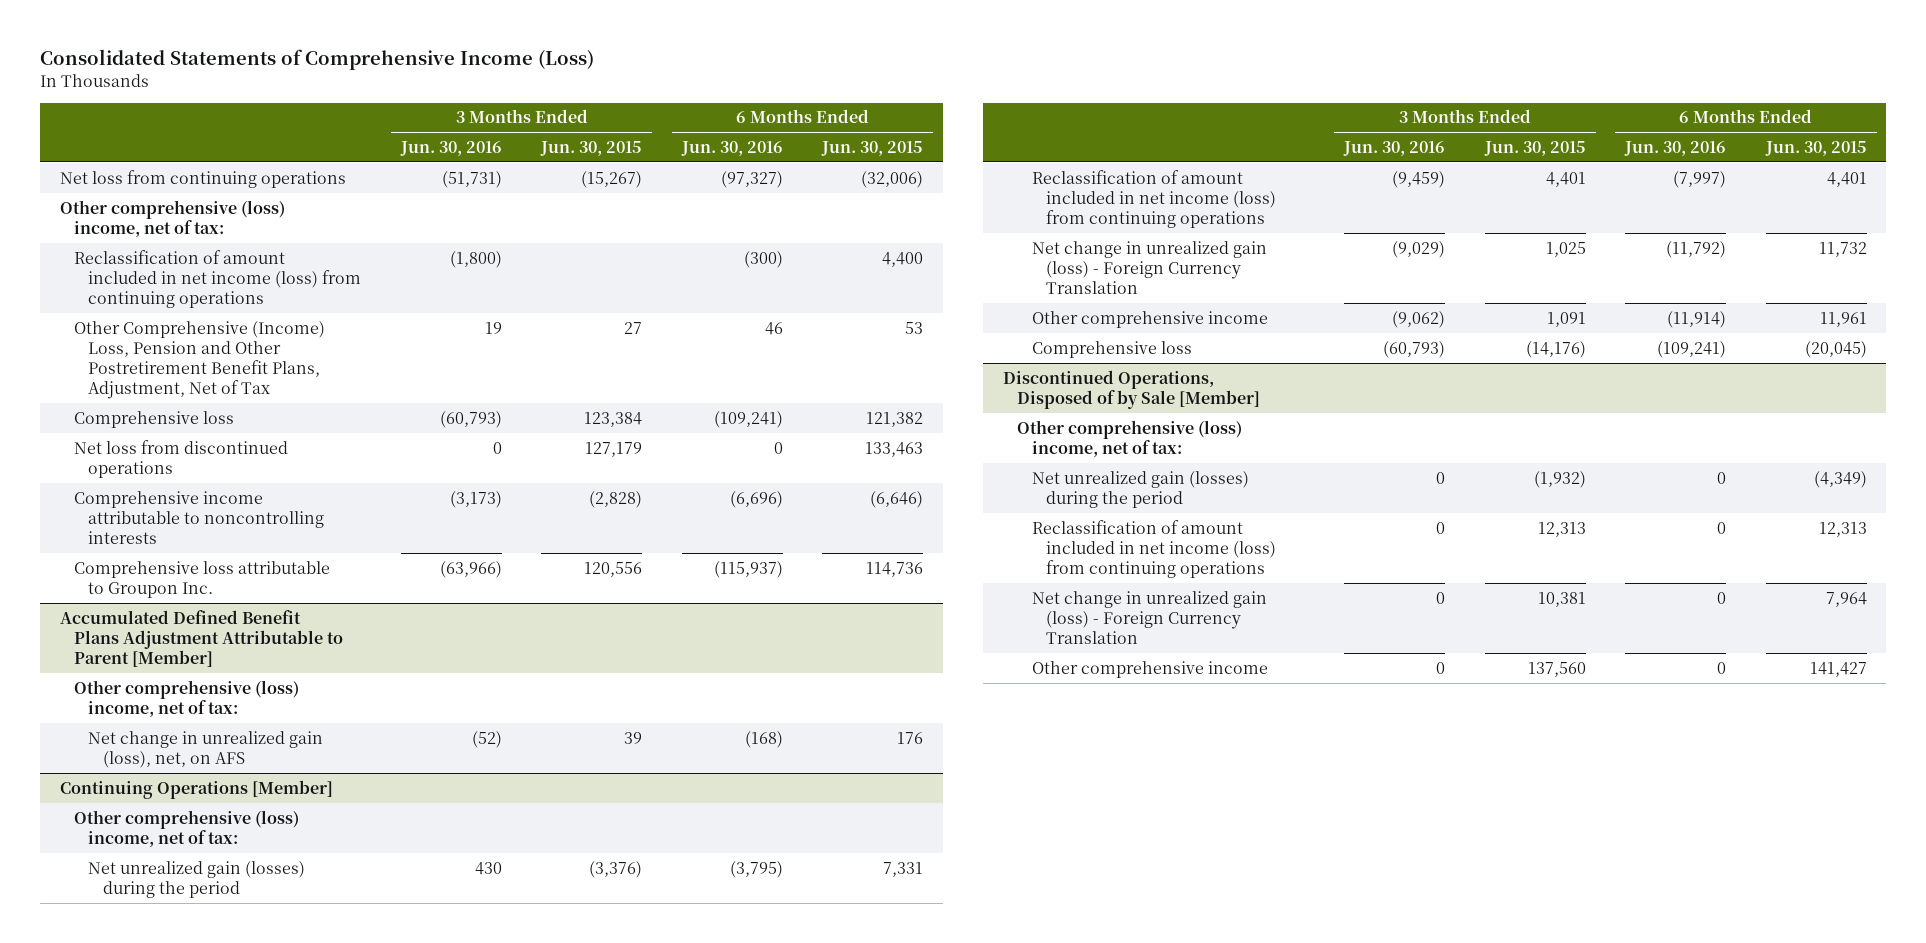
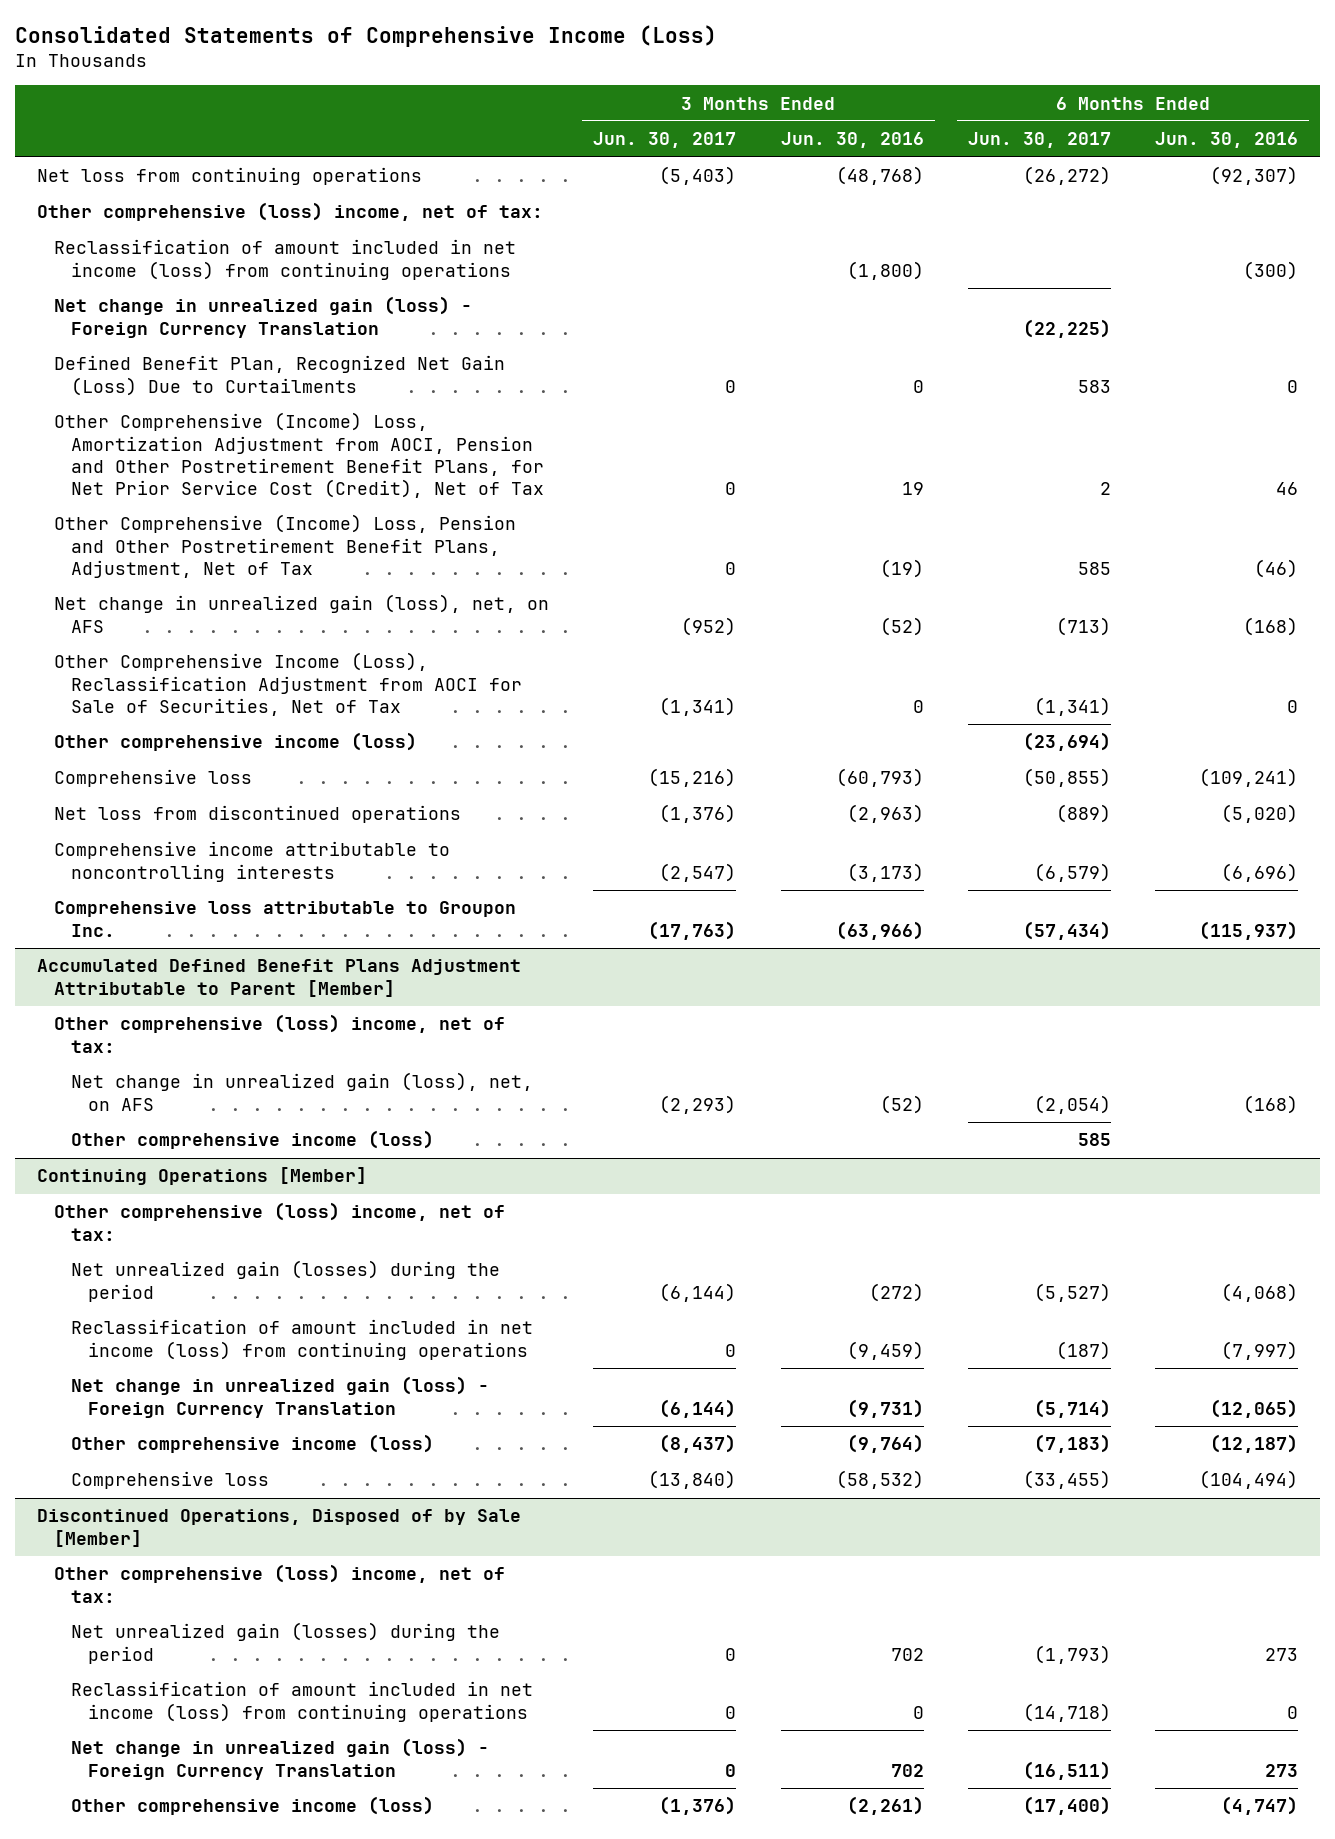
[540,140,643,156] Jun. 30, 2015 -> none
[821,140,924,156] Jun. 30, 2015 -> none
none -> [593,132,737,149] Jun. 30, 2017
none -> [967,132,1111,149] Jun. 30, 2017
[441,170,502,188] (51,731) -> [835,166,924,186] (48,768)
[720,170,783,188] (97,327) -> [1210,166,1299,186] (92,307)
none -> [54,296,473,338] Net change in unrealized gain (loss) - Foreign Currency Translation
none -> [54,355,506,396] Defined Benefit Plan, Recognized Net Gain (Loss) Due to Curtailments
none -> [54,412,545,499] Other Comprehensive (Income) Loss, Amortization Adjustment from AOCI, Pension and Other Postretirement Benefit Plans, for Net Prior Service Cost (Credit), Net of Tax
[484,321,502,334] 19 -> [879,558,924,578] (19)
[764,321,783,335] 46 -> [1254,558,1299,578] (46)
none -> [54,594,550,633] Net change in unrealized gain (loss), net, on AFS
none -> [54,652,523,716] Other Comprehensive Income (Loss), Reclassification Adjustment from AOCI for Sale of Securities, Net of Tax
none -> [54,732,418,752] Other comprehensive income (loss)
[492,441,502,454] 0 -> [846,804,924,824] (2,963)
[773,441,783,454] 0 -> [1221,804,1299,824] (5,020)
none -> [71,1130,435,1150] Other comprehensive income (loss)
[474,861,502,875] 430 -> [868,1282,924,1302] (272)
[729,860,783,878] (3,795) -> [1221,1282,1299,1302] (4,068)
[1392,240,1446,258] (9,029) -> [846,1398,924,1418] (9,731)
[1666,240,1727,258] (11,792) -> [1210,1398,1299,1418] (12,065)
[1031,310,1268,328] Other comprehensive income -> [71,1434,435,1454] Other comprehensive income (loss)
[1392,310,1446,328] (9,062) -> [846,1434,924,1454] (9,764)
[1667,310,1727,328] (11,914) -> [1210,1434,1299,1454] (12,187)
[1383,340,1446,358] (60,793) -> [835,1470,924,1490] (58,532)
[1657,340,1727,358] (109,241) -> [1199,1470,1299,1490] (104,494)
[1436,471,1446,484] 0 -> [890,1647,924,1661] 702
[1717,471,1727,484] 0 -> [1265,1647,1299,1661] 273
[1436,591,1446,604] 0 -> [890,1763,924,1777] 702
[1717,591,1727,604] 0 -> [1265,1763,1299,1777] 273
[1031,660,1268,678] Other comprehensive income -> [71,1796,435,1816] Other comprehensive income (loss)
[1436,661,1446,674] 0 -> [846,1796,924,1816] (2,261)
[1717,661,1727,674] 0 -> [1221,1796,1299,1816] (4,747)

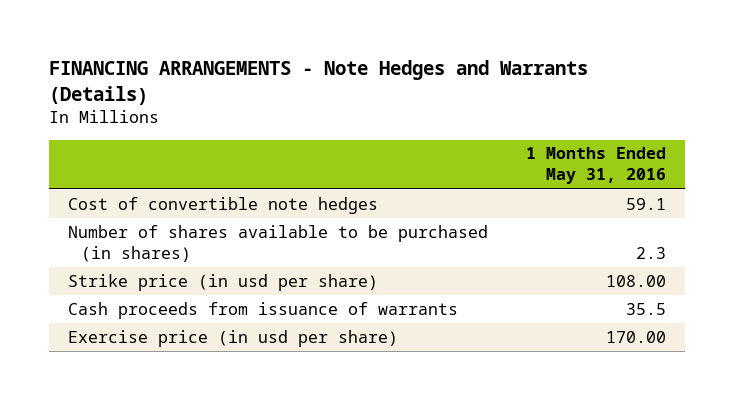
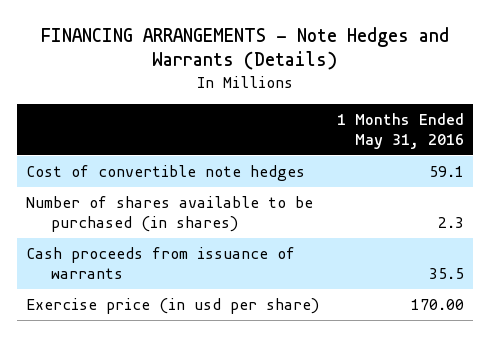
[68,273,379,291] Strike price (in usd per share) -> none

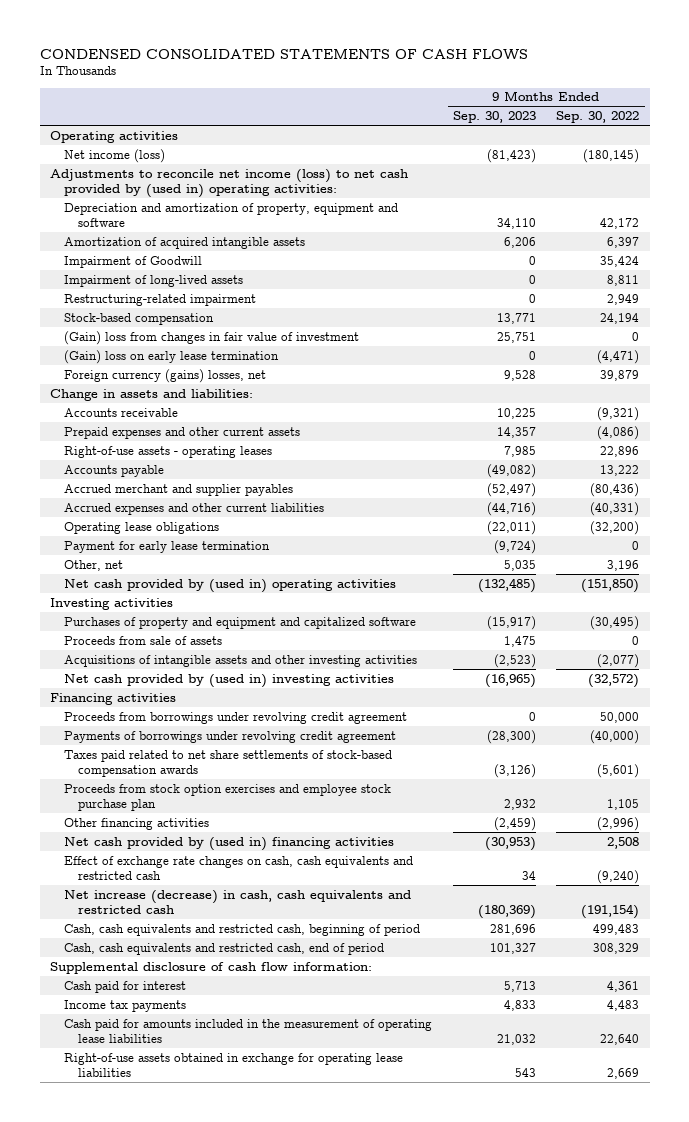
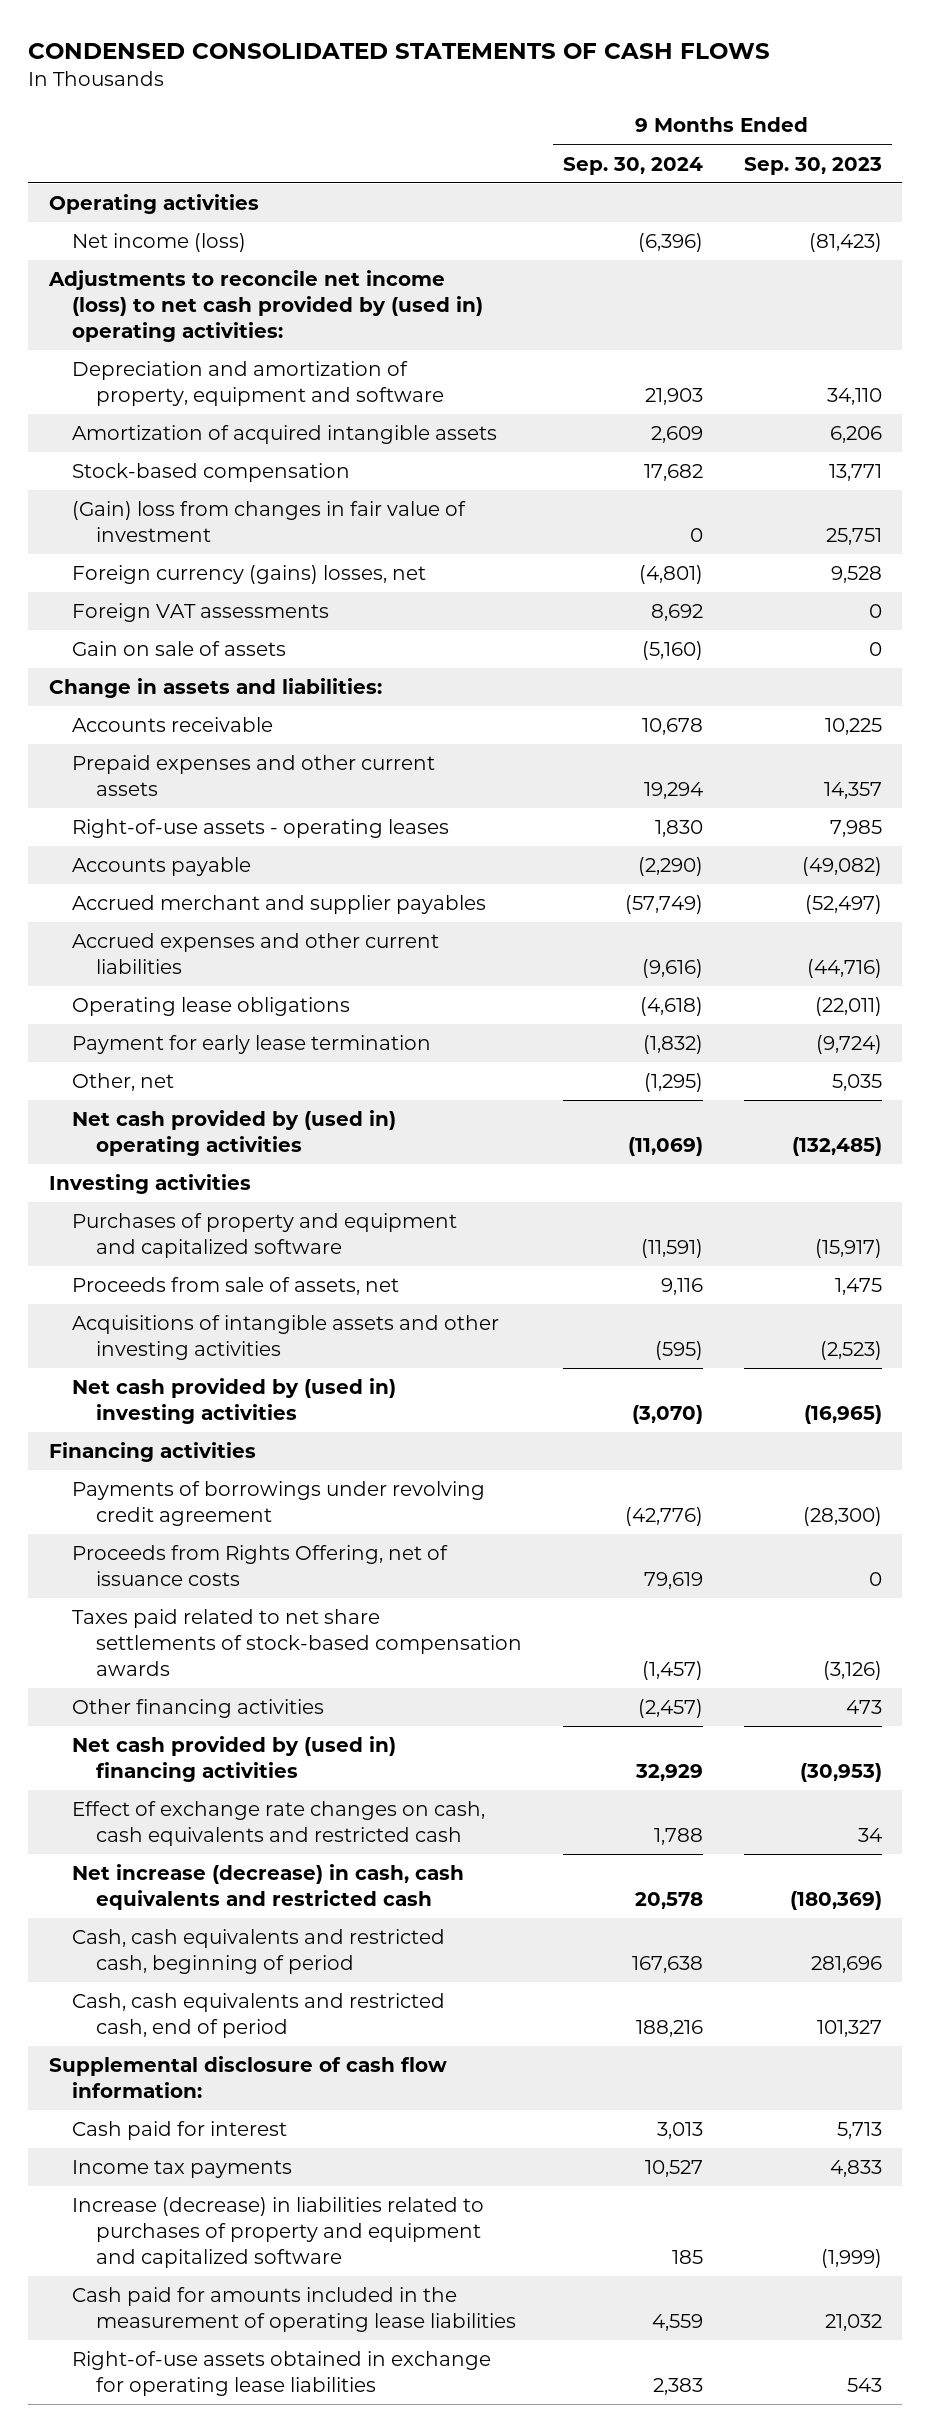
[556,110,640,123] Sep. 30, 2022 -> none
none -> [562,156,703,175] Sep. 30, 2024
[64,255,203,268] Impairment of Goodwill -> none
[64,274,244,287] Impairment of long-lived assets -> none
[64,293,257,306] Restructuring-related impairment -> none
[64,349,280,364] (Gain) loss on early lease termination -> none
none -> [72,603,330,623] Foreign VAT assessments
none -> [72,641,287,657] Gain on sale of assets
[64,635,223,645] Proceeds from sale of assets -> [72,1277,400,1296] Proceeds from sale of assets, net
[64,711,408,724] Proceeds from borrowings under revolving credit agreement -> none
none -> [72,1545,449,1586] Proceeds from Rights Offering, net of issuance costs
[64,783,392,811] Proceeds from stock option exercises and employee stock purchase plan -> none
[493,816,536,831] (2,459) -> [845,1700,882,1715] 473
none -> [72,2197,485,2268] Increase (decrease) in liabilities related to purchases of property and equipment and capitalized software

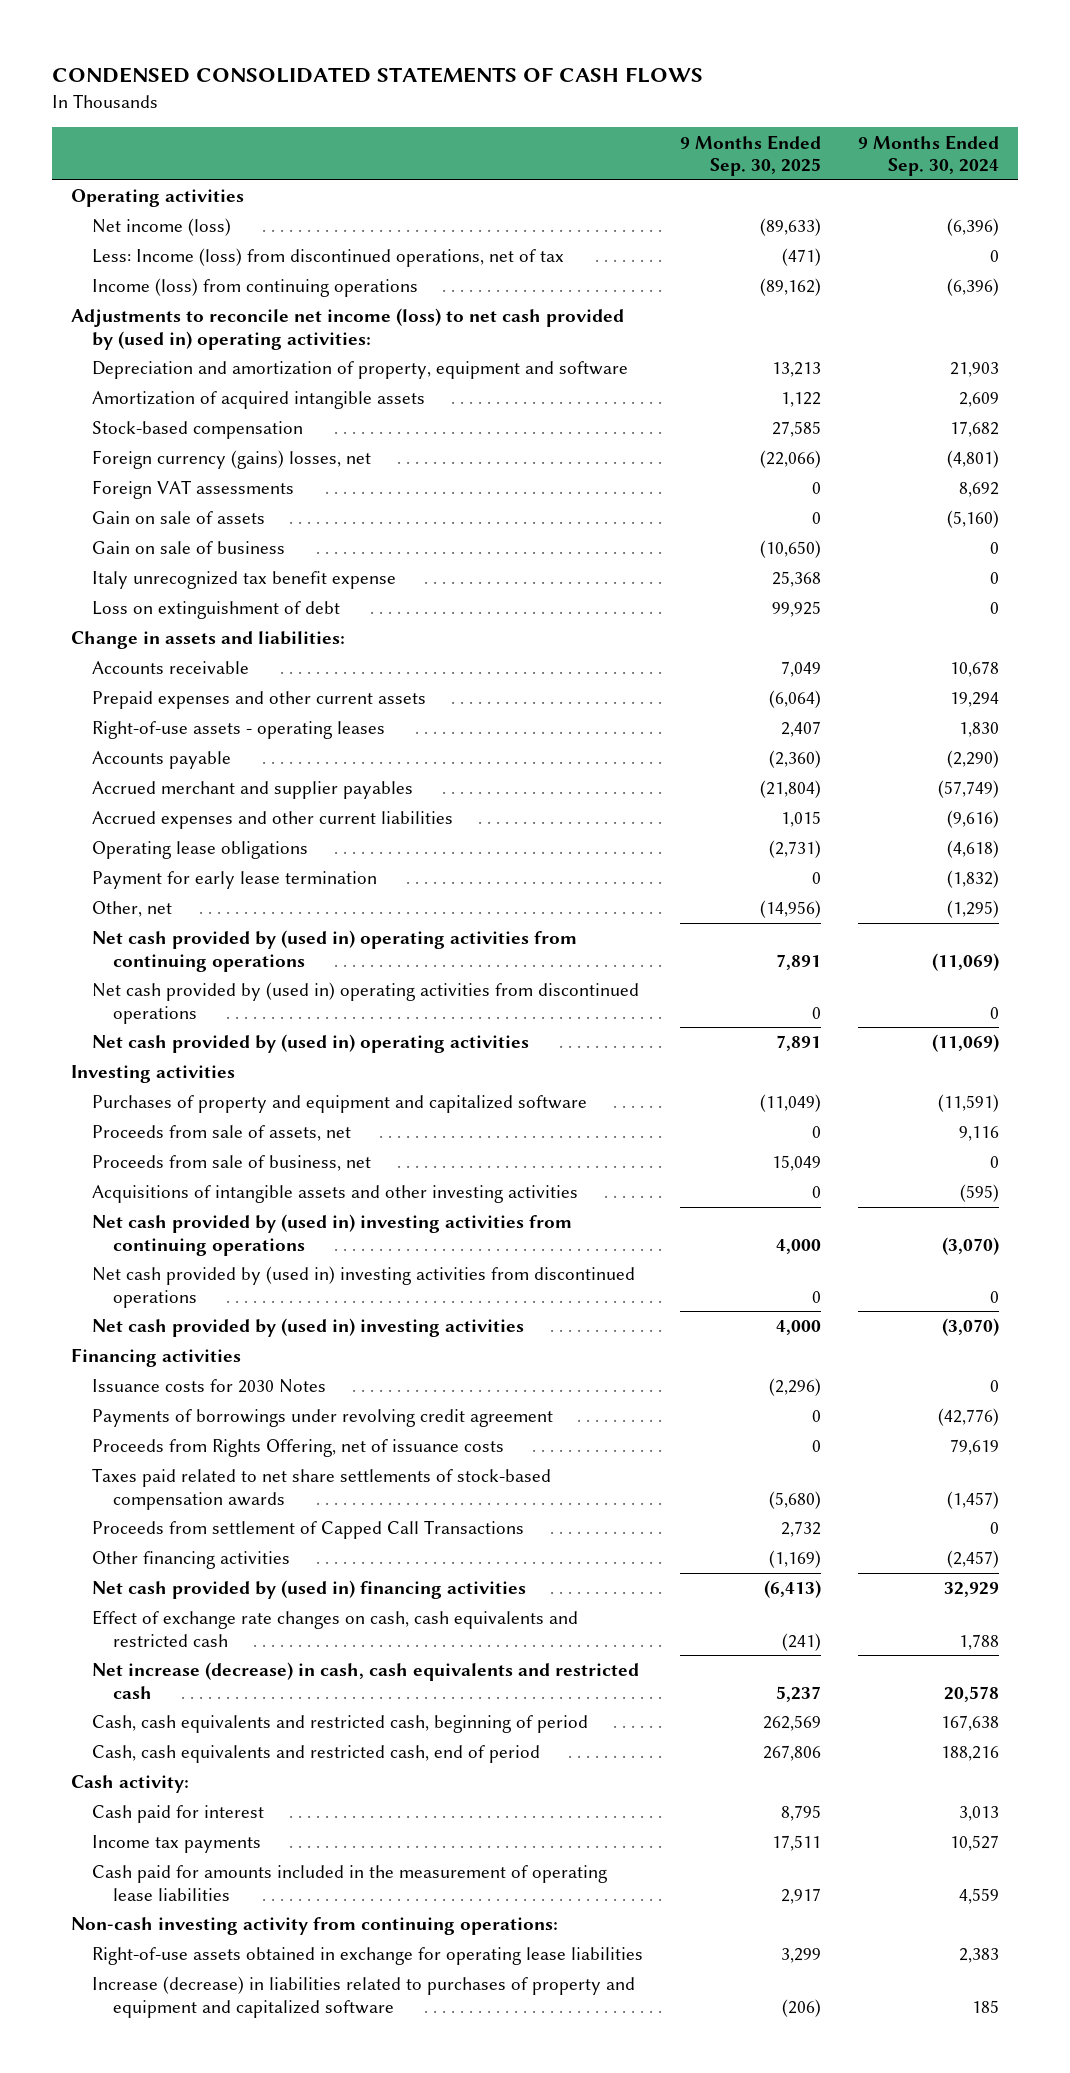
[743,156,882,175] Sep. 30, 2023 -> none
none -> [680,134,822,176] 9 Months Ended Sep. 30, 2025
none -> [92,248,565,268] Less: Income (loss) from discontinued operations, net of tax
none -> [92,278,419,298] Income (loss) from continuing operations
[72,501,467,542] (Gain) loss from changes in fair value of investment -> none
none -> [92,541,286,555] Gain on sale of business
none -> [92,571,397,590] Italy unrecognized tax benefit expense
none -> [92,601,341,620] Loss on extinguishment of debt
none -> [92,930,578,972] Net cash provided by (used in) operating activities from continuing operations
none -> [92,982,640,1024] Net cash provided by (used in) operating activities from discontinued operations
none -> [92,1155,372,1172] Proceeds from sale of business, net
none -> [92,1214,573,1256] Net cash provided by (used in) investing activities from continuing operations
none -> [92,1266,636,1308] Net cash provided by (used in) investing activities from discontinued operations
none -> [92,1379,327,1394] Issuance costs for 2030 Notes
none -> [92,1520,525,1540] Proceeds from settlement of Capped Call Transactions
[48,2056,447,2098] Supplemental disclosure of cash flow information: -> none
none -> [70,1775,189,1794] Cash activity:
none -> [70,1917,558,1936] Non-cash investing activity from continuing operations:
[72,2197,485,2268] Increase (decrease) in liabilities related to purchases of property and equipment and capitalized software -> [92,1976,636,2018] Increase (decrease) in liabilities related to purchases of property and equipment and capitalized software

